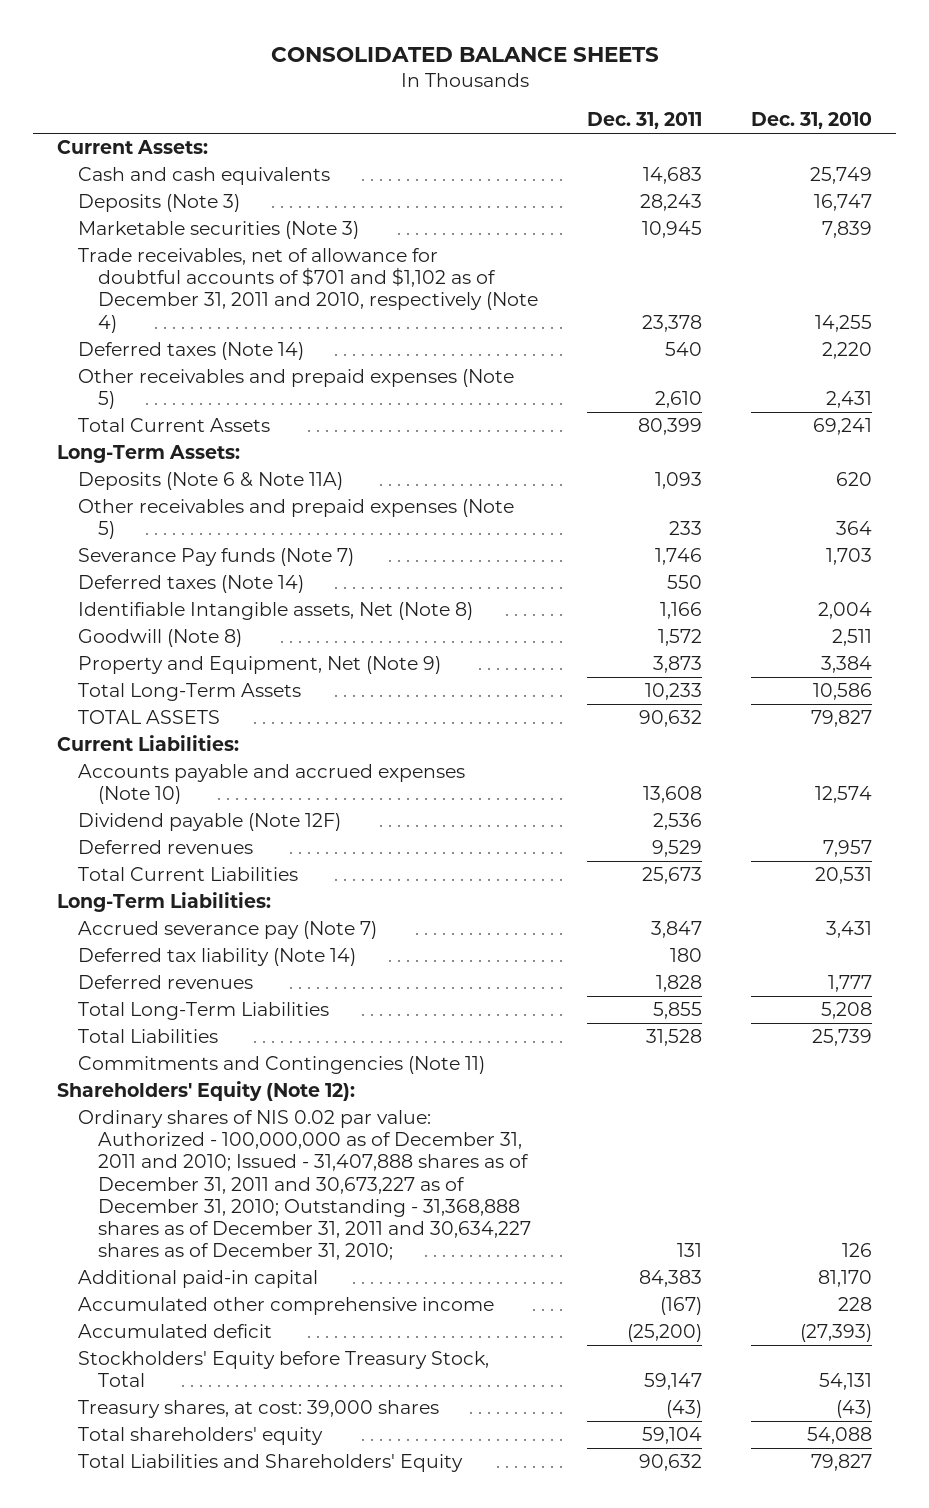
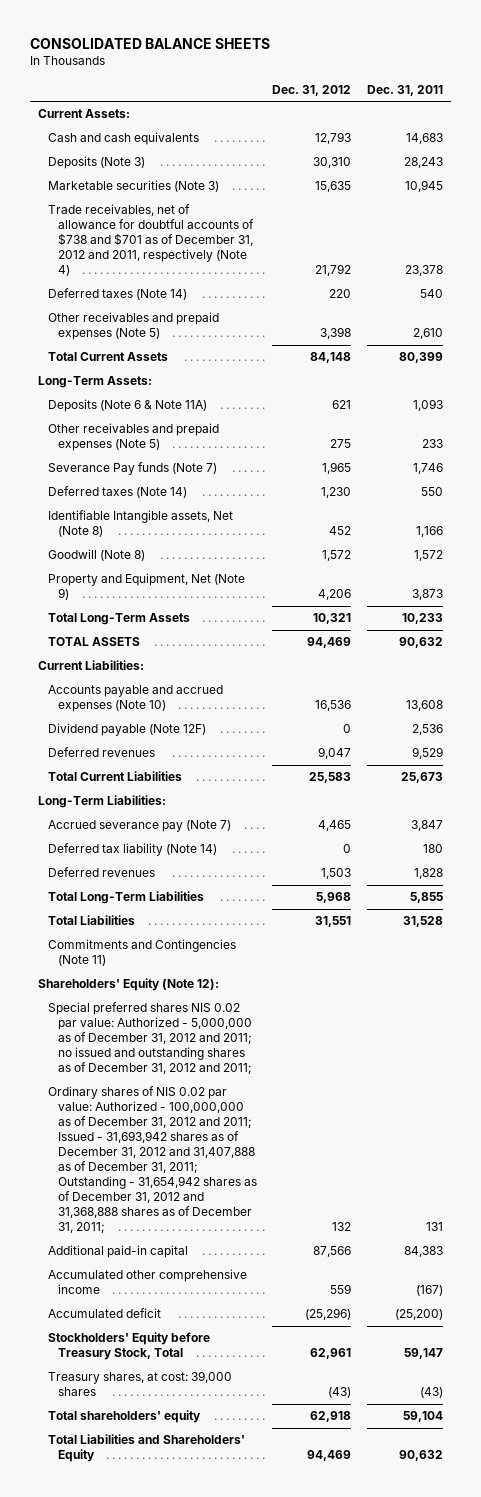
[751,112,873,130] Dec. 31, 2010 -> none
none -> [272,84,352,96] Dec. 31, 2012
[77,248,539,333] Trade receivables, net of allowance for doubtful accounts of $701 and $1,102 as of December 31, 2011 and 2010, respectively (Note 4) -> [47,204,254,277] Trade receivables, net of allowance for doubtful accounts of $738 and $701 as of December 31, 2012 and 2011, respectively (Note 4)
none -> [47,1002,252,1075] Special preferred shares NIS 0.02 par value: Authorized - 5,000,000 as of December 31, 2012 and 2011; no issued and outstanding shares as of December 31, 2012 and 2011;
[77,1110,532,1261] Ordinary shares of NIS 0.02 par value: Authorized - 100,000,000 as of December 31, 2011 and 2010; Issued - 31,407,888 shares as of December 31, 2011 and 30,673,227 as of December 31, 2010; Outstanding - 31,368,888 shares as of December 31, 2011 and 30,634,227 shares as of December 31, 2010; -> [47,1086,257,1234] Ordinary shares of NIS 0.02 par value: Authorized - 100,000,000 as of December 31, 2012 and 2011; Issued - 31,693,942 shares as of December 31, 2012 and 31,407,888 as of December 31, 2011; Outstanding - 31,654,942 shares as of December 31, 2012 and 31,368,888 shares as of December 31, 2011;

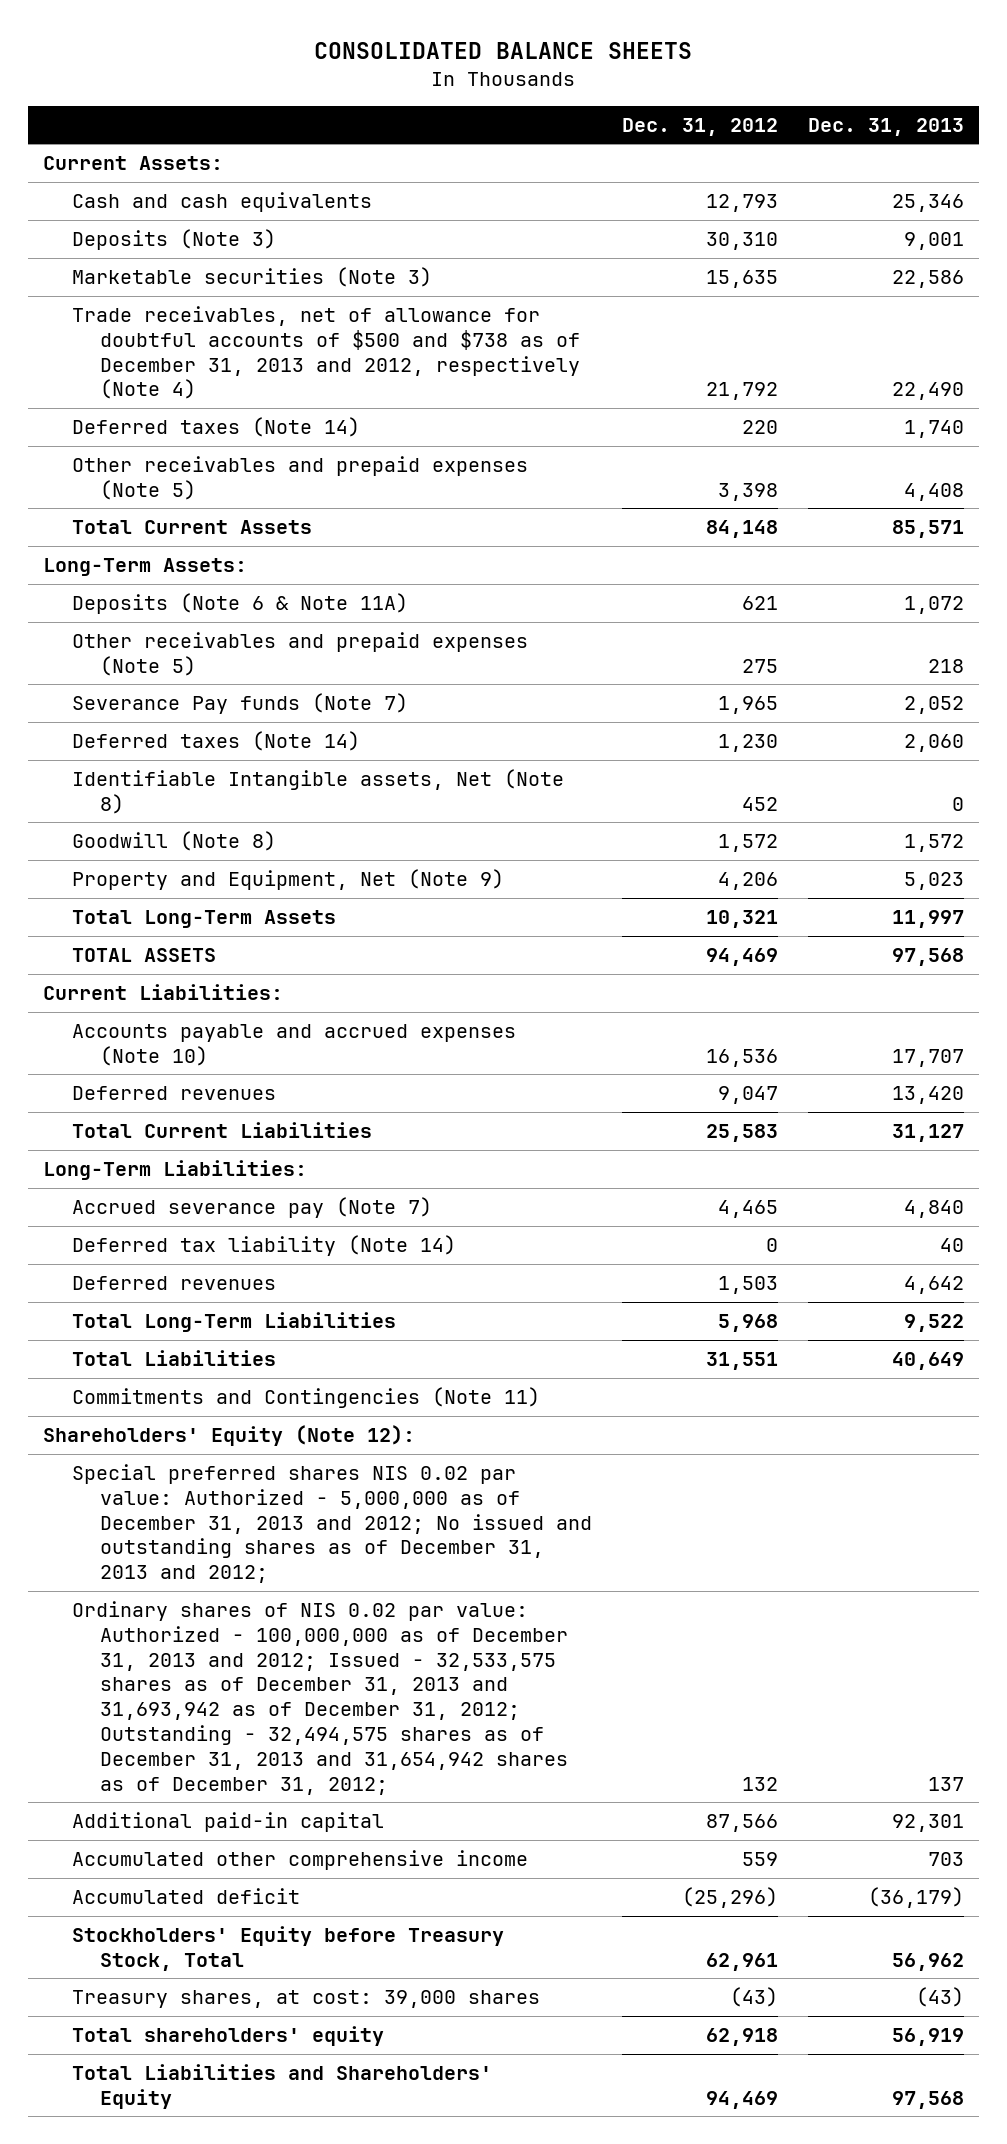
[367,84,444,96] Dec. 31, 2011 -> none
none -> [807,117,964,136] Dec. 31, 2013
[47,204,254,277] Trade receivables, net of allowance for doubtful accounts of $738 and $701 as of December 31, 2012 and 2011, respectively (Note 4) -> [71,305,580,400] Trade receivables, net of allowance for doubtful accounts of $500 and $738 as of December 31, 2013 and 2012, respectively (Note 4)
[47,723,206,737] Dividend payable (Note 12F) -> none
[47,1002,252,1075] Special preferred shares NIS 0.02 par value: Authorized - 5,000,000 as of December 31, 2012 and 2011; no issued and outstanding shares as of December 31, 2012 and 2011; -> [71,1463,592,1584] Special preferred shares NIS 0.02 par value: Authorized - 5,000,000 as of December 31, 2013 and 2012; No issued and outstanding shares as of December 31, 2013 and 2012;
[47,1086,257,1234] Ordinary shares of NIS 0.02 par value: Authorized - 100,000,000 as of December 31, 2012 and 2011; Issued - 31,693,942 shares as of December 31, 2012 and 31,407,888 as of December 31, 2011; Outstanding - 31,654,942 shares as of December 31, 2012 and 31,368,888 shares as of December 31, 2011; -> [71,1600,568,1795] Ordinary shares of NIS 0.02 par value: Authorized - 100,000,000 as of December 31, 2013 and 2012; Issued - 32,533,575 shares as of December 31, 2013 and 31,693,942 as of December 31, 2012; Outstanding - 32,494,575 shares as of December 31, 2013 and 31,654,942 shares as of December 31, 2012;

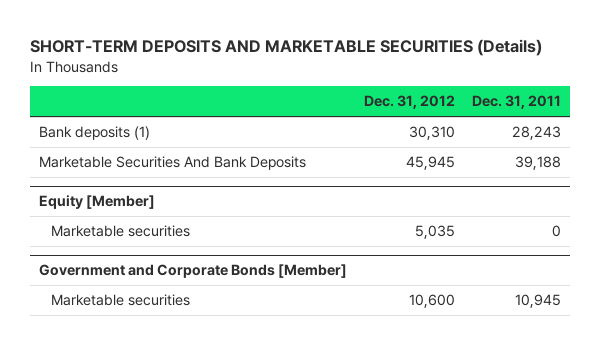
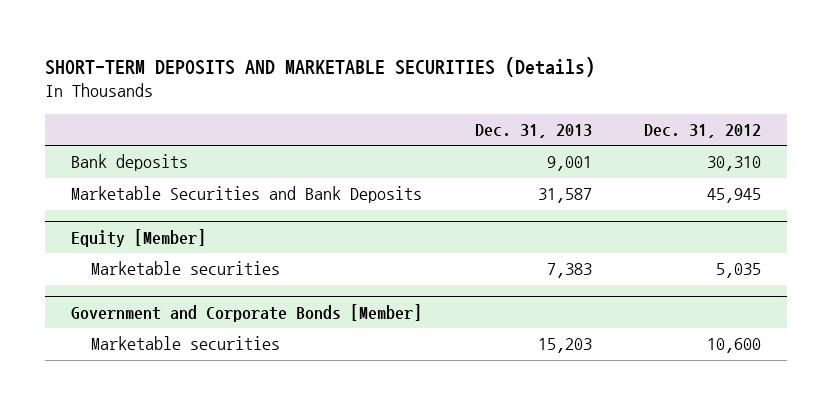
[472,95,562,110] Dec. 31, 2011 -> none
none -> [474,123,592,138] Dec. 31, 2013
[38,126,150,141] Bank deposits (1) -> [71,154,189,172] Bank deposits
[38,156,306,171] Marketable Securities And Bank Deposits -> [71,186,423,204] Marketable Securities and Bank Deposits

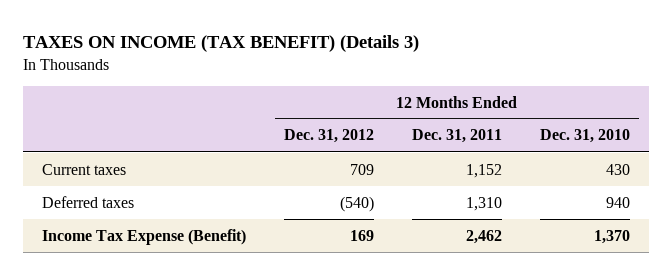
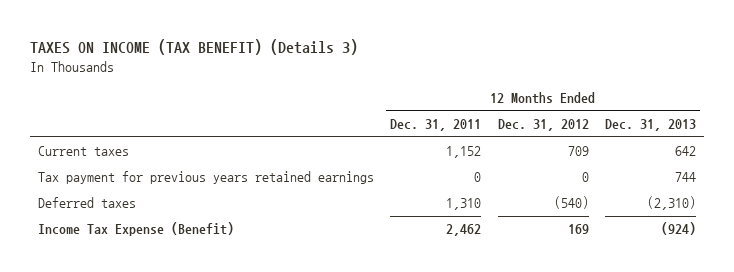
[539,129,630,144] Dec. 31, 2010 -> none
none -> [604,119,696,132] Dec. 31, 2013
none -> [38,171,375,185] Tax payment for previous years retained earnings

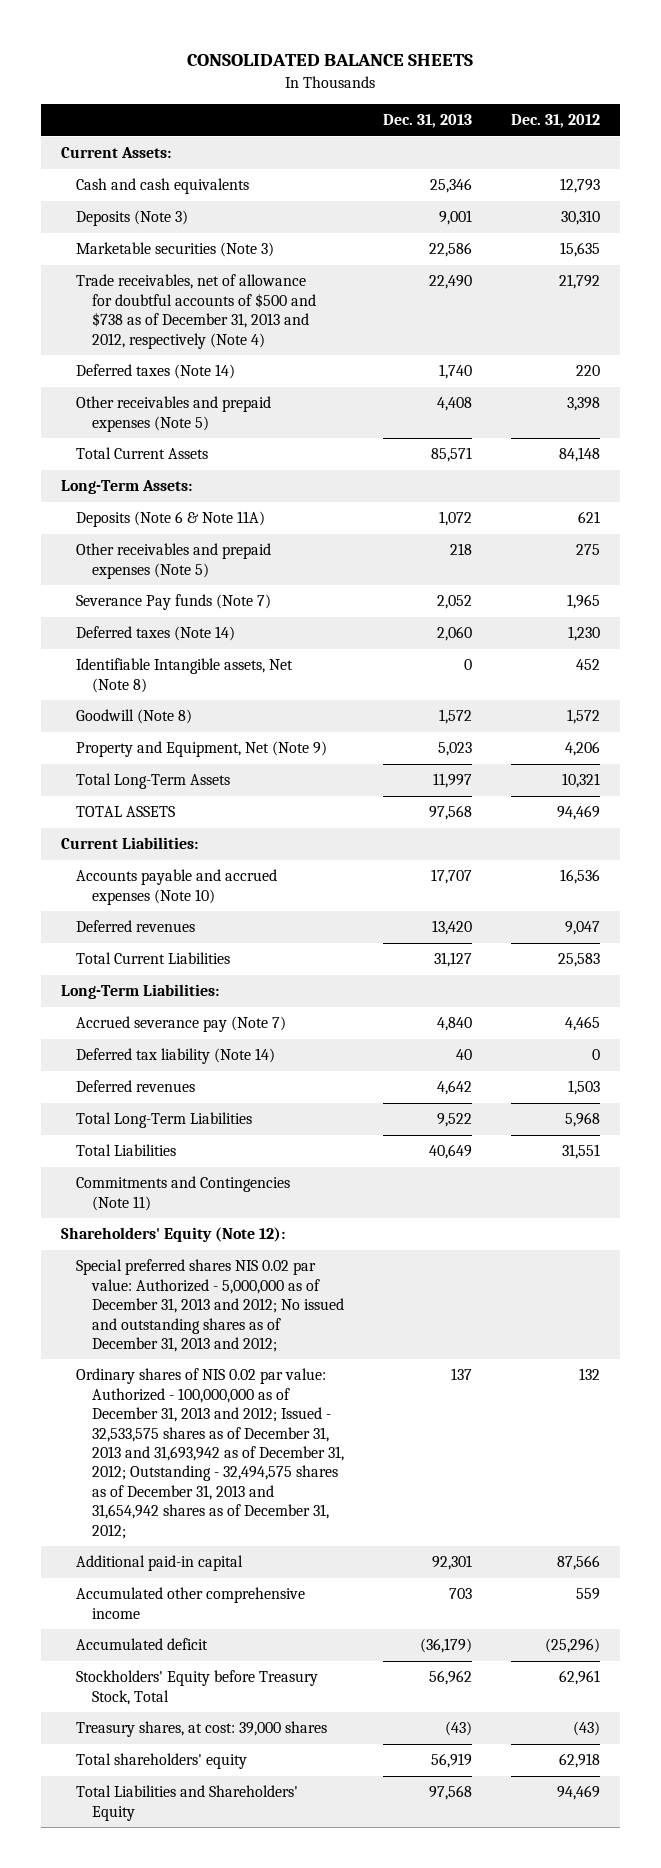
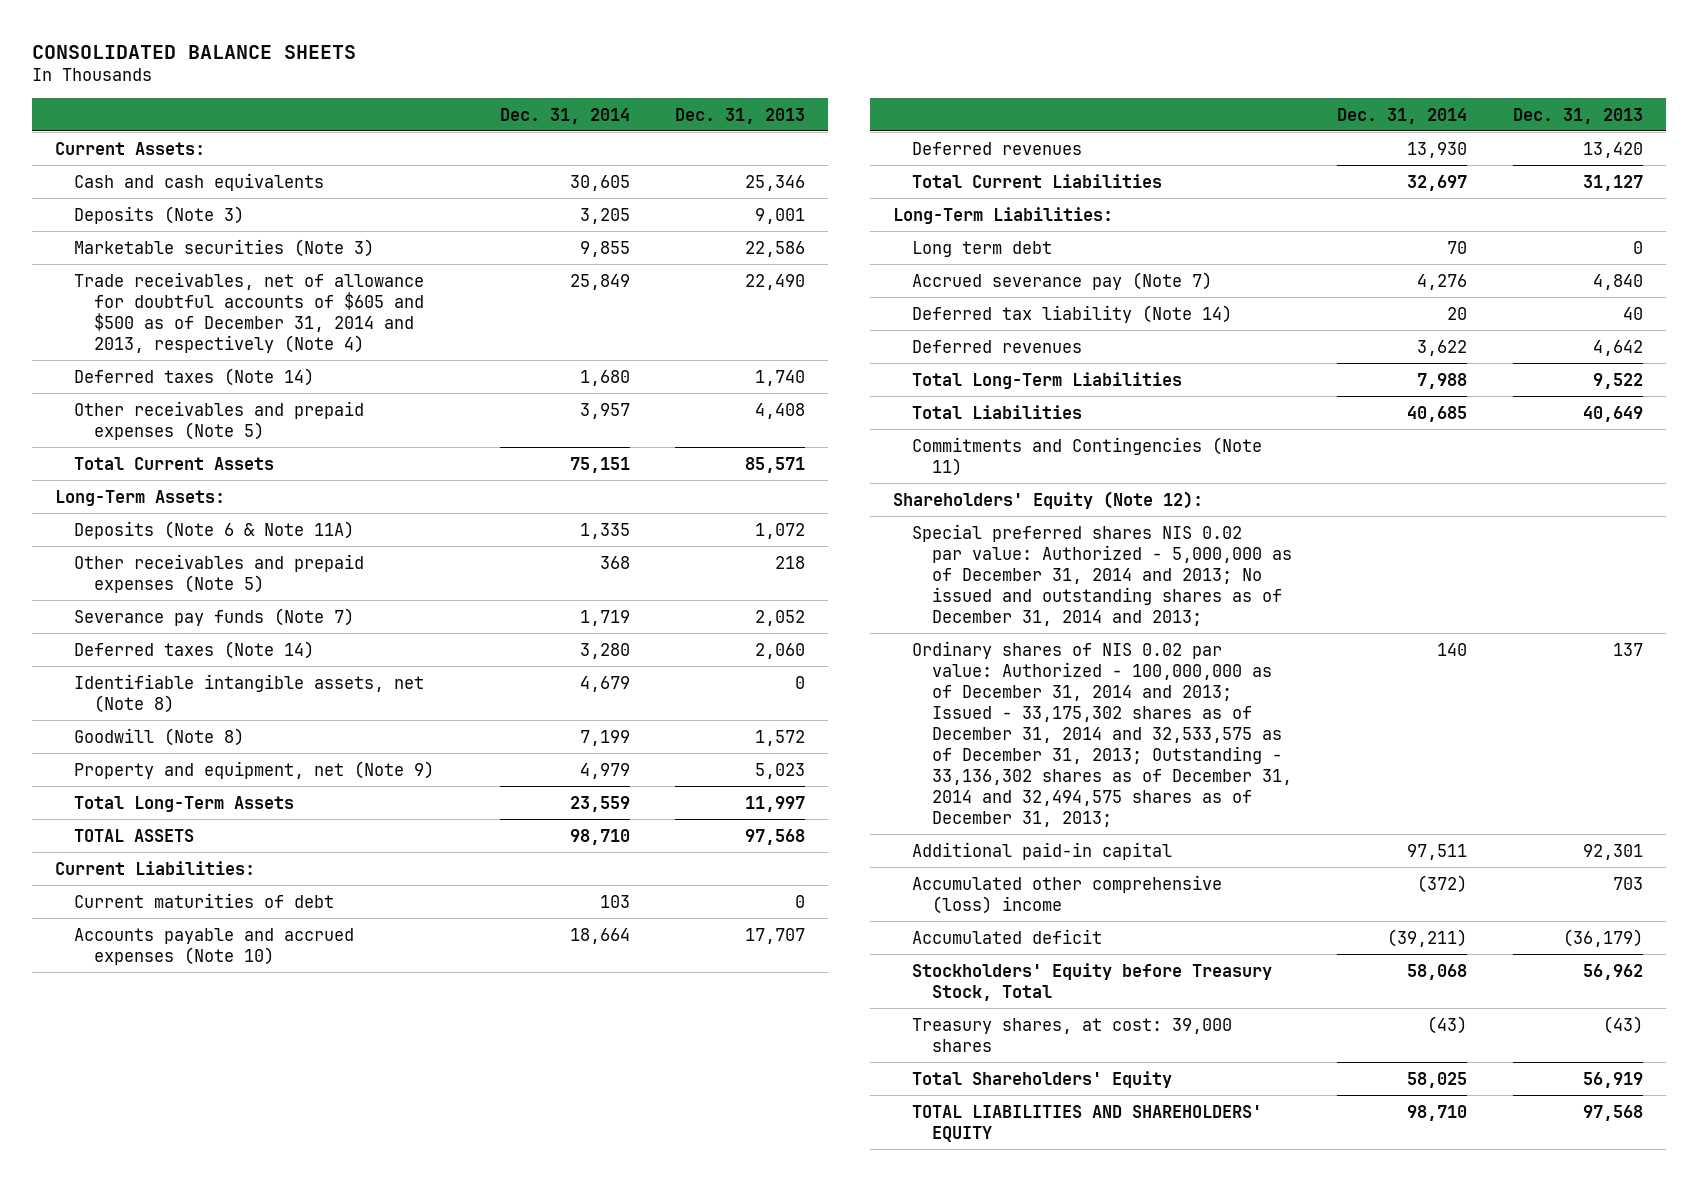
[511,114,601,129] Dec. 31, 2012 -> none
none -> [499,107,630,124] Dec. 31, 2014
[76,274,317,349] Trade receivables, net of allowance for doubtful accounts of $500 and $738 as of December 31, 2013 and 2012, respectively (Note 4) -> [74,271,425,353] Trade receivables, net of allowance for doubtful accounts of $605 and $500 as of December 31, 2014 and 2013, respectively (Note 4)
[76,594,272,611] Severance Pay funds (Note 7) -> [74,607,355,626] Severance pay funds (Note 7)
[76,658,294,693] Identifiable Intangible assets, Net (Note 8) -> [74,673,425,713] Identifiable intangible assets, net (Note 8)
[76,741,328,758] Property and Equipment, Net (Note 9) -> [74,760,435,779] Property and equipment, net (Note 9)
none -> [74,892,335,908] Current maturities of debt
none -> [912,240,1053,257] Long term debt
[76,1259,345,1352] Special preferred shares NIS 0.02 par value: Authorized - 5,000,000 as of December 31, 2013 and 2012; No issued and outstanding shares as of December 31, 2013 and 2012; -> [912,523,1292,626] Special preferred shares NIS 0.02 par value: Authorized - 5,000,000 as of December 31, 2014 and 2013; No issued and outstanding shares as of December 31, 2014 and 2013;
[76,1368,345,1539] Ordinary shares of NIS 0.02 par value: Authorized - 100,000,000 as of December 31, 2013 and 2012; Issued - 32,533,575 shares as of December 31, 2013 and 31,693,942 as of December 31, 2012; Outstanding - 32,494,575 shares as of December 31, 2013 and 31,654,942 shares as of December 31, 2012; -> [912,640,1292,827] Ordinary shares of NIS 0.02 par value: Authorized - 100,000,000 as of December 31, 2014 and 2013; Issued - 33,175,302 shares as of December 31, 2014 and 32,533,575 as of December 31, 2013; Outstanding - 33,136,302 shares as of December 31, 2014 and 32,494,575 shares as of December 31, 2013;
[76,1587,306,1619] Accumulated other comprehensive income -> [912,874,1223,914] Accumulated other comprehensive (loss) income
[76,1753,248,1770] Total shareholders' equity -> [912,1070,1173,1088] Total Shareholders' Equity
[76,1785,299,1821] Total Liabilities and Shareholders' Equity -> [912,1104,1263,1142] TOTAL LIABILITIES AND SHAREHOLDERS' EQUITY

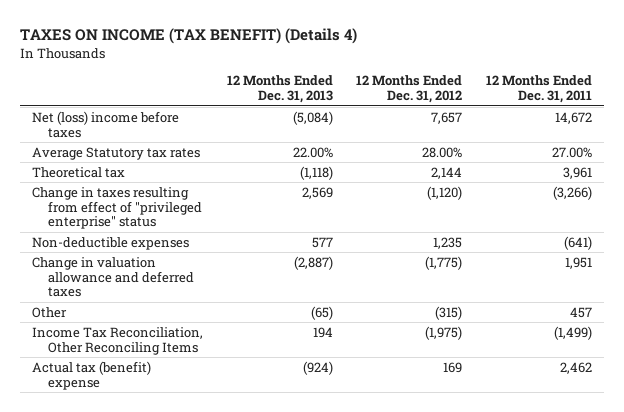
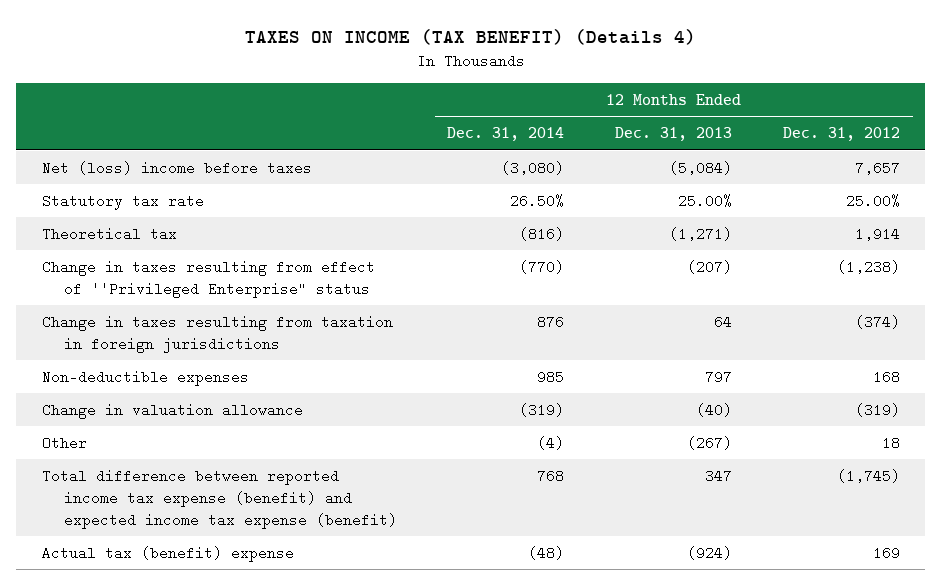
[486,75,593,104] 12 Months Ended Dec. 31, 2011 -> none
none -> [447,127,565,142] Dec. 31, 2014
[32,326,204,355] Income Tax Reconciliation, Other Reconciling Items -> none
[32,146,201,160] Average Statutory tax rates -> [41,193,204,210] Statutory tax rate
[292,146,333,158] 22.00% -> [678,193,733,208] 25.00%
[422,146,463,158] 28.00% -> [846,193,901,208] 25.00%
[299,165,333,180] (1,118) -> [669,226,733,241] (1,271)
[431,166,463,179] 2,144 -> [855,226,901,241] 1,914
[32,186,202,230] Change in taxes resulting from effect of "privileged enterprise" status -> [41,259,375,298] Change in taxes resulting from effect of ''Privileged Enterprise" status
[301,186,333,199] 2,569 -> [687,259,733,274] (207)
[427,185,463,200] (1,120) -> [837,259,901,274] (1,238)
none -> [41,314,393,353] Change in taxes resulting from taxation in foreign jurisdictions
[311,236,333,248] 577 -> [705,369,733,384] 797
[433,236,463,249] 1,235 -> [873,369,901,384] 168
[32,256,194,298] Change in valuation allowance and deferred taxes -> [41,402,303,419] Change in valuation allowance
[293,255,333,270] (2,887) -> [696,402,733,417] (40)
[425,255,463,270] (1,775) -> [855,402,901,417] (319)
[310,305,333,320] (65) -> [687,435,733,450] (267)
[435,305,463,320] (315) -> [882,435,901,450] 18
none -> [41,468,397,529] Total difference between reported income tax expense (benefit) and expected income tax expense (benefit)

